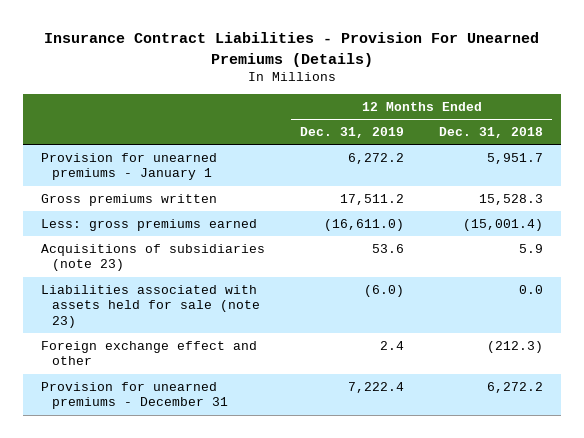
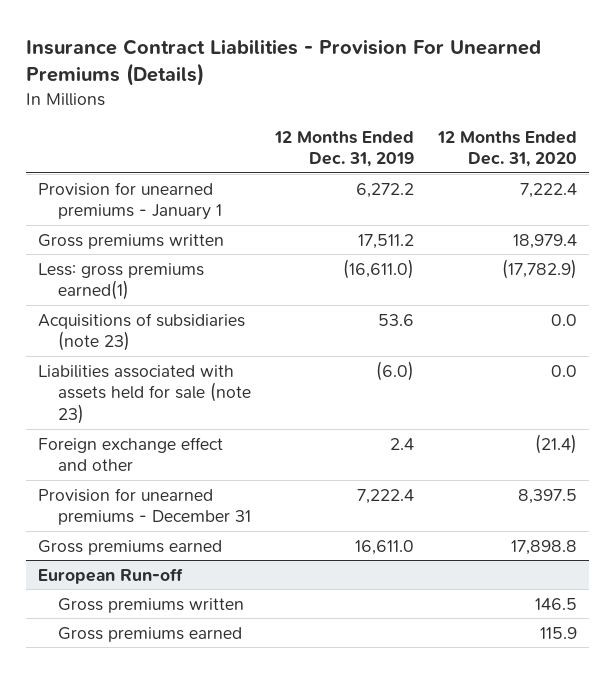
[439,127,544,139] Dec. 31, 2018 -> none
none -> [437,130,578,168] 12 Months Ended Dec. 31, 2020
[40,218,257,231] Less: gross premiums earned -> [38,262,205,301] Less: gross premiums earned(1)
none -> [38,539,223,555] Gross premiums earned
none -> [38,567,184,584] European Run-off
none -> [58,597,245,613] Gross premiums written
none -> [58,626,243,642] Gross premiums earned

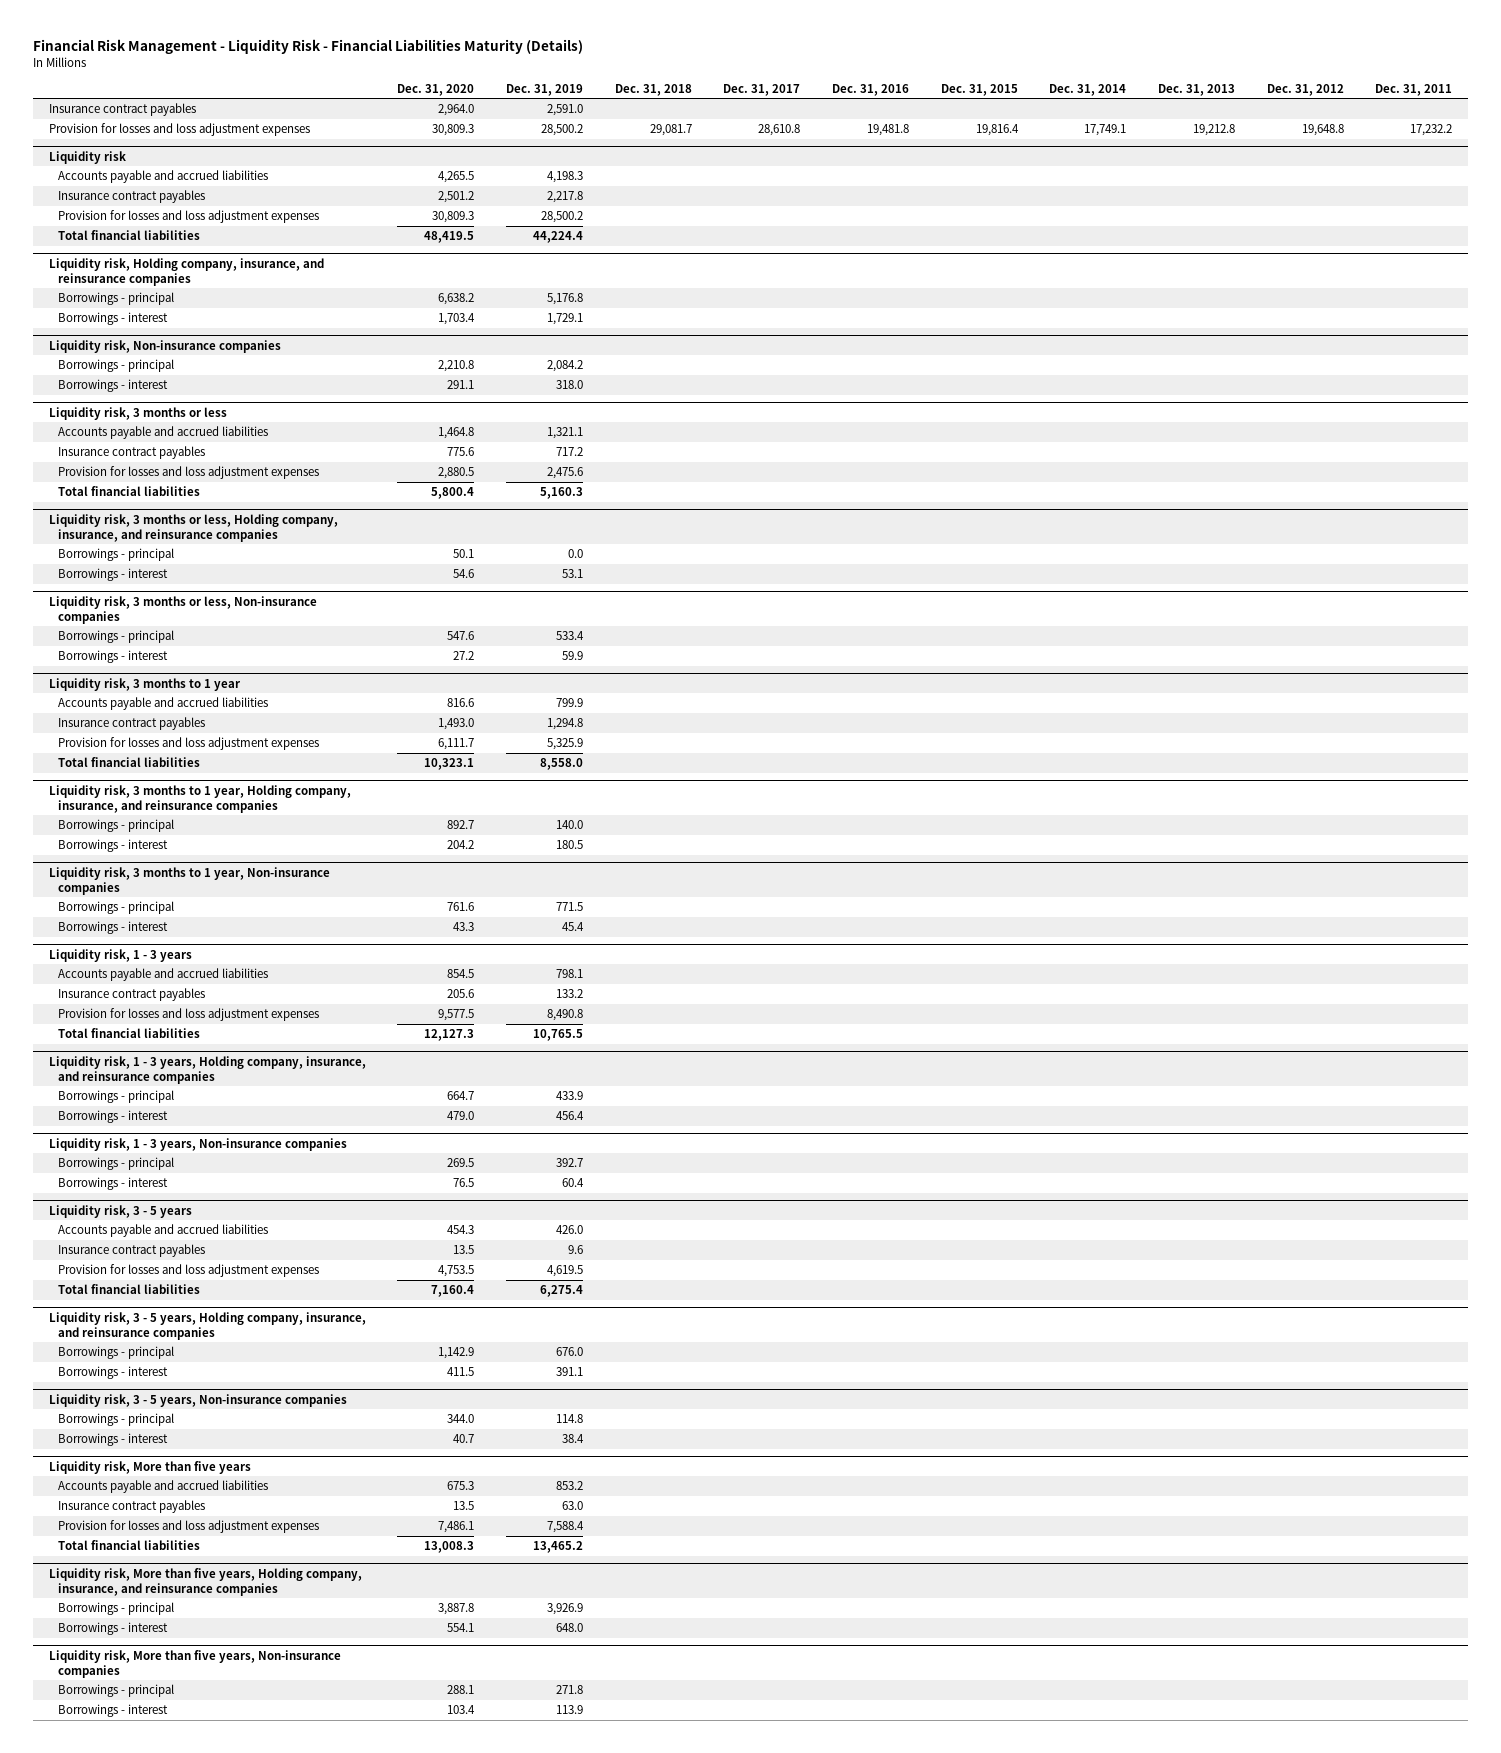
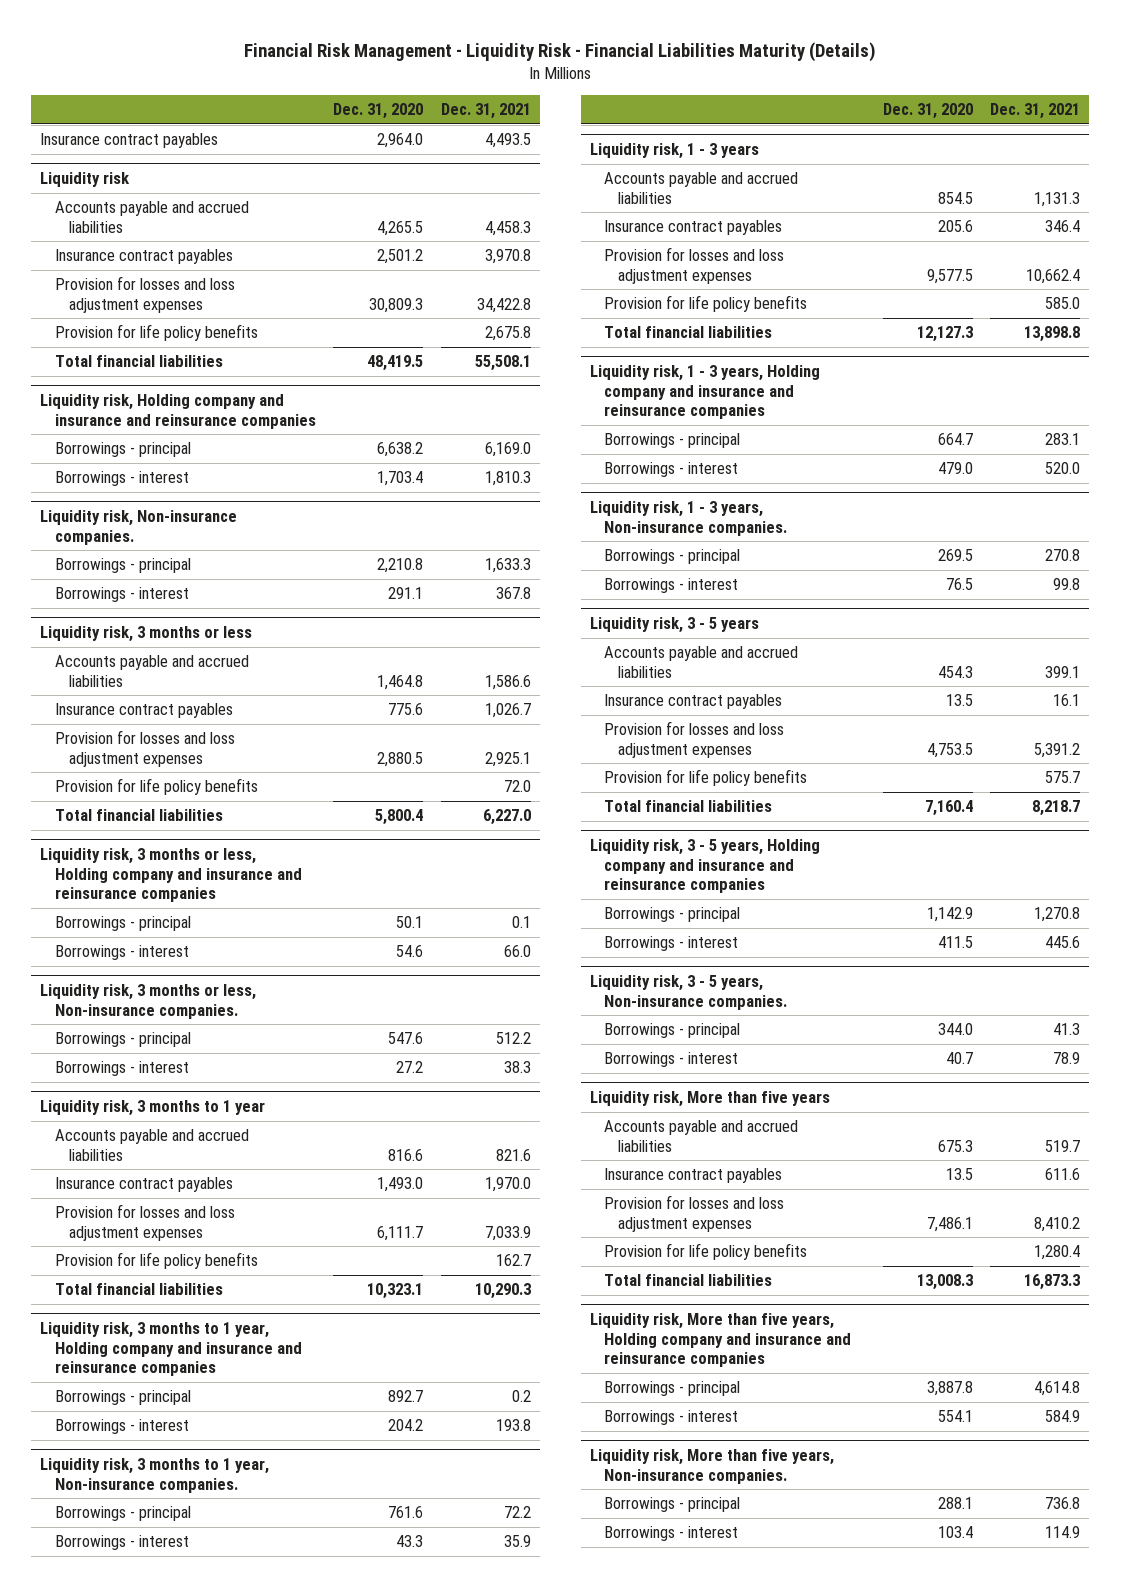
[505,83,583,96] Dec. 31, 2019 -> none
[614,83,692,96] Dec. 31, 2018 -> none
[723,83,801,96] Dec. 31, 2017 -> none
[831,83,909,96] Dec. 31, 2016 -> none
[940,83,1018,96] Dec. 31, 2015 -> none
[1049,83,1127,96] Dec. 31, 2014 -> none
[1157,83,1235,96] Dec. 31, 2013 -> none
[1266,83,1344,96] Dec. 31, 2012 -> none
[1375,83,1453,96] Dec. 31, 2011 -> none
none -> [441,103,532,120] Dec. 31, 2021
[48,123,310,137] Provision for losses and loss adjustment expenses -> none
none -> [54,324,258,342] Provision for life policy benefits
[48,257,324,286] Liquidity risk, Holding company, insurance, and reinsurance companies -> [40,394,316,429] Liquidity risk, Holding company and insurance and reinsurance companies
[48,339,281,353] Liquidity risk, Non-insurance companies -> [40,510,238,545] Liquidity risk, Non-insurance companies.
none -> [54,778,258,796] Provision for life policy benefits
[48,513,338,542] Liquidity risk, 3 months or less, Holding company, insurance, and reinsurance companies -> [40,848,302,903] Liquidity risk, 3 months or less, Holding company and insurance and reinsurance companies
[48,595,317,624] Liquidity risk, 3 months or less, Non-insurance companies -> [40,984,257,1019] Liquidity risk, 3 months or less, Non-insurance companies.
none -> [54,1252,258,1270] Provision for life policy benefits
[48,784,351,813] Liquidity risk, 3 months to 1 year, Holding company, insurance, and reinsurance companies -> [40,1322,302,1377] Liquidity risk, 3 months to 1 year, Holding company and insurance and reinsurance companies
[48,866,330,895] Liquidity risk, 3 months to 1 year, Non-insurance companies -> [40,1458,270,1493] Liquidity risk, 3 months to 1 year, Non-insurance companies.
none -> [603,295,807,313] Provision for life policy benefits
[48,1055,366,1084] Liquidity risk, 1 - 3 years, Holding company, insurance, and reinsurance companies -> [589,365,820,420] Liquidity risk, 1 - 3 years, Holding company and insurance and reinsurance companies
[48,1137,347,1151] Liquidity risk, 1 - 3 years, Non-insurance companies -> [589,501,787,536] Liquidity risk, 1 - 3 years, Non-insurance companies.
none -> [603,769,807,787] Provision for life policy benefits
[48,1311,366,1340] Liquidity risk, 3 - 5 years, Holding company, insurance, and reinsurance companies -> [589,839,820,894] Liquidity risk, 3 - 5 years, Holding company and insurance and reinsurance companies
[48,1393,347,1407] Liquidity risk, 3 - 5 years, Non-insurance companies -> [589,975,787,1010] Liquidity risk, 3 - 5 years, Non-insurance companies.
none -> [603,1243,807,1261] Provision for life policy benefits
[48,1567,362,1596] Liquidity risk, More than five years, Holding company, insurance, and reinsurance companies -> [589,1313,851,1368] Liquidity risk, More than five years, Holding company and insurance and reinsurance companies
[48,1649,341,1678] Liquidity risk, More than five years, Non-insurance companies -> [589,1449,834,1484] Liquidity risk, More than five years, Non-insurance companies.

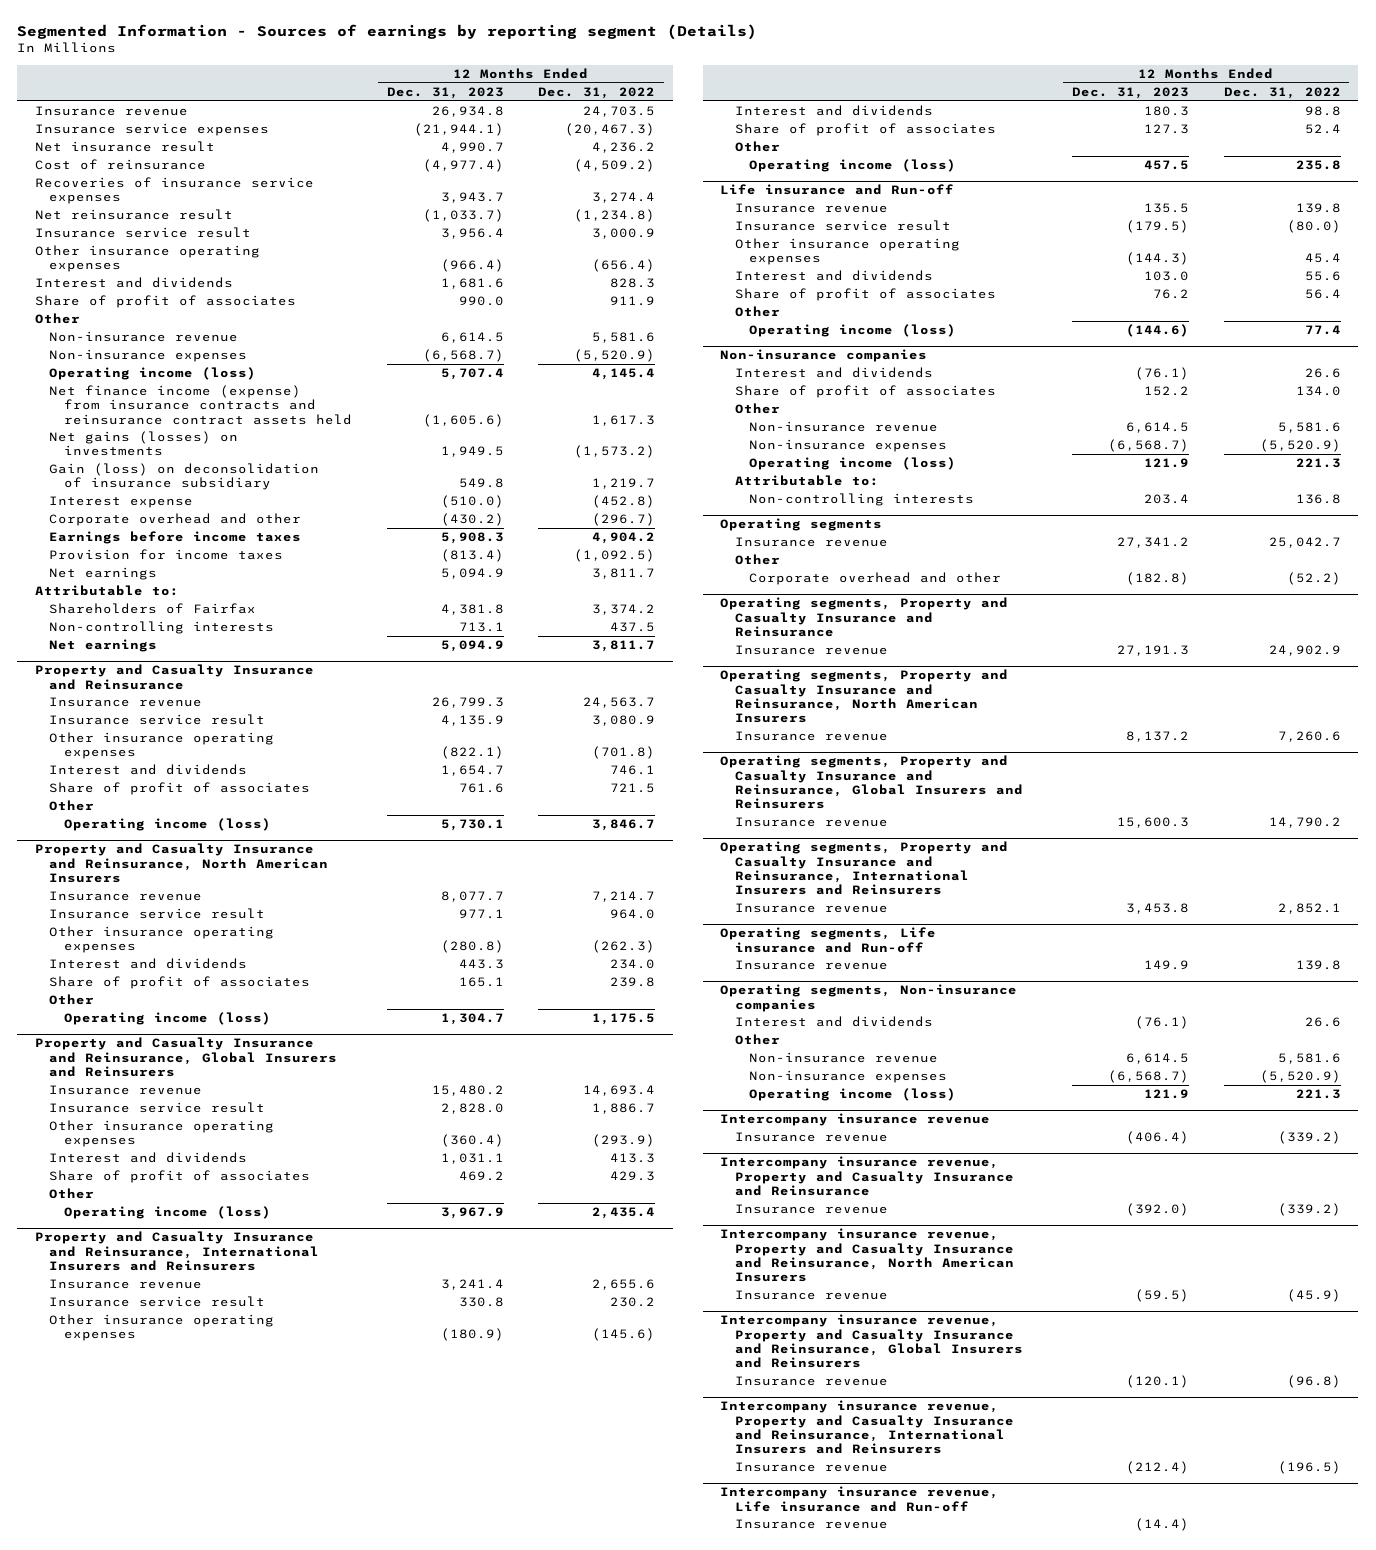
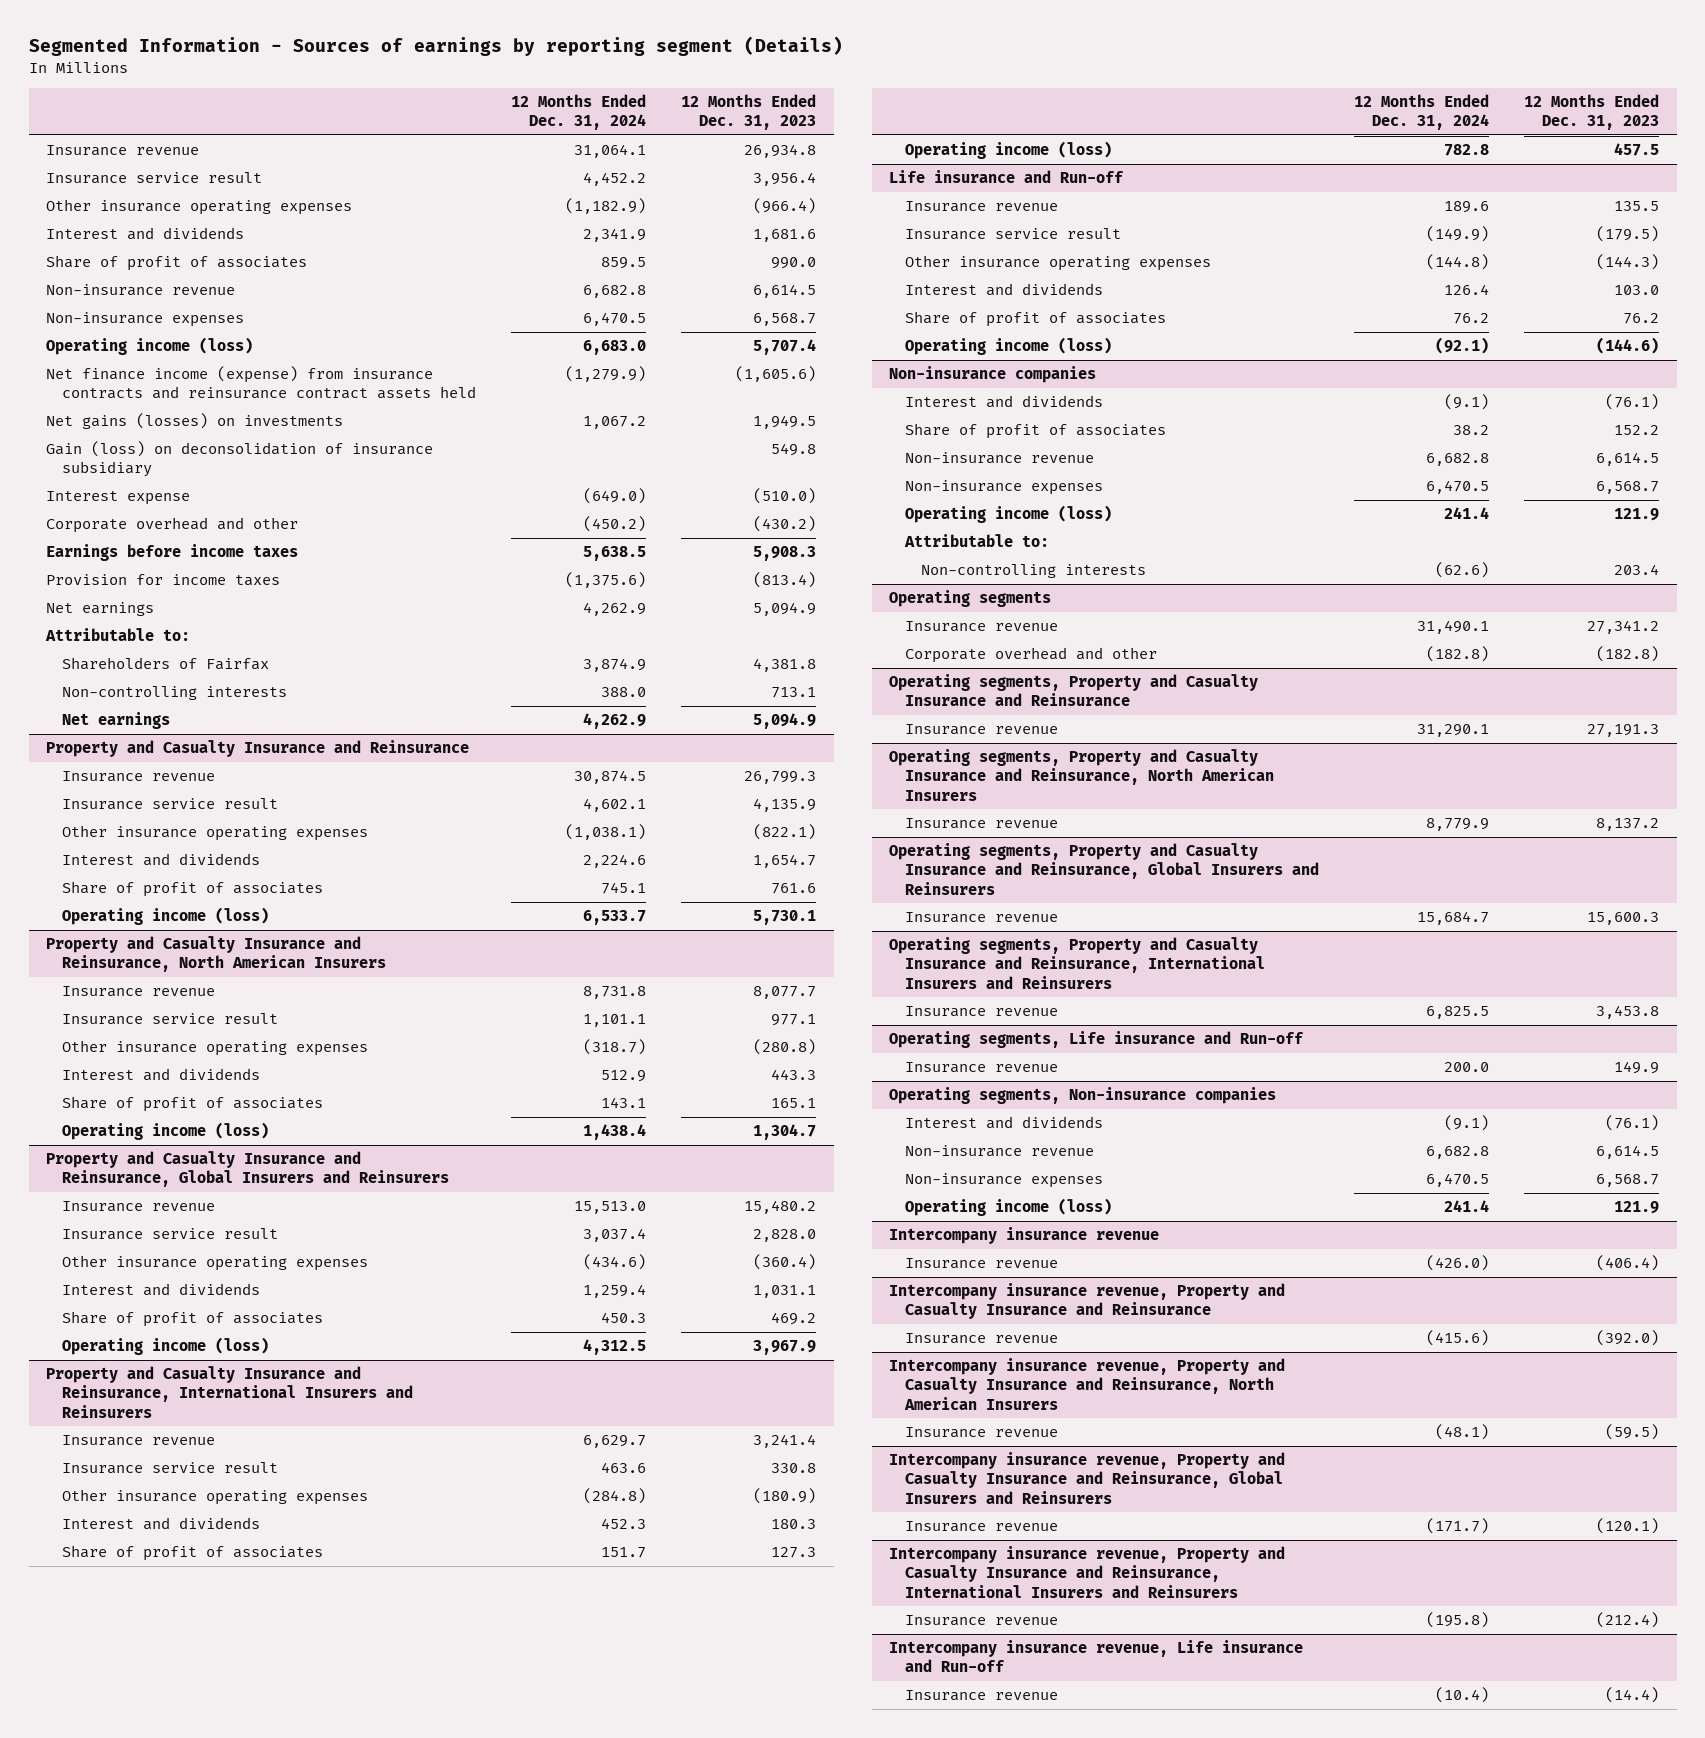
[538,87,656,100] Dec. 31, 2022 -> none
none -> [511,93,647,131] 12 Months Ended Dec. 31, 2024
[34,123,269,137] Insurance service expenses -> none
[34,141,215,153] Net insurance result -> none
[34,159,206,171] Cost of reinsurance -> none
[34,177,314,205] Recoveries of insurance service expenses -> none
[34,209,233,221] Net reinsurance result -> none
[34,313,80,325] Other -> none
[422,349,504,363] (6,568.7) -> [753,313,817,327] 6,568.7
[49,800,95,812] Other -> none
[49,994,95,1006] Other -> none
[49,1188,95,1200] Other -> none
[734,141,780,153] Other -> none
[734,306,780,318] Other -> none
[734,403,780,415] Other -> none
[1107,439,1189,453] (6,568.7) -> [1596,481,1660,495] 6,568.7
[734,554,780,566] Other -> none
[734,1034,780,1046] Other -> none
[1107,1070,1189,1084] (6,568.7) -> [1596,1174,1660,1188] 6,568.7

